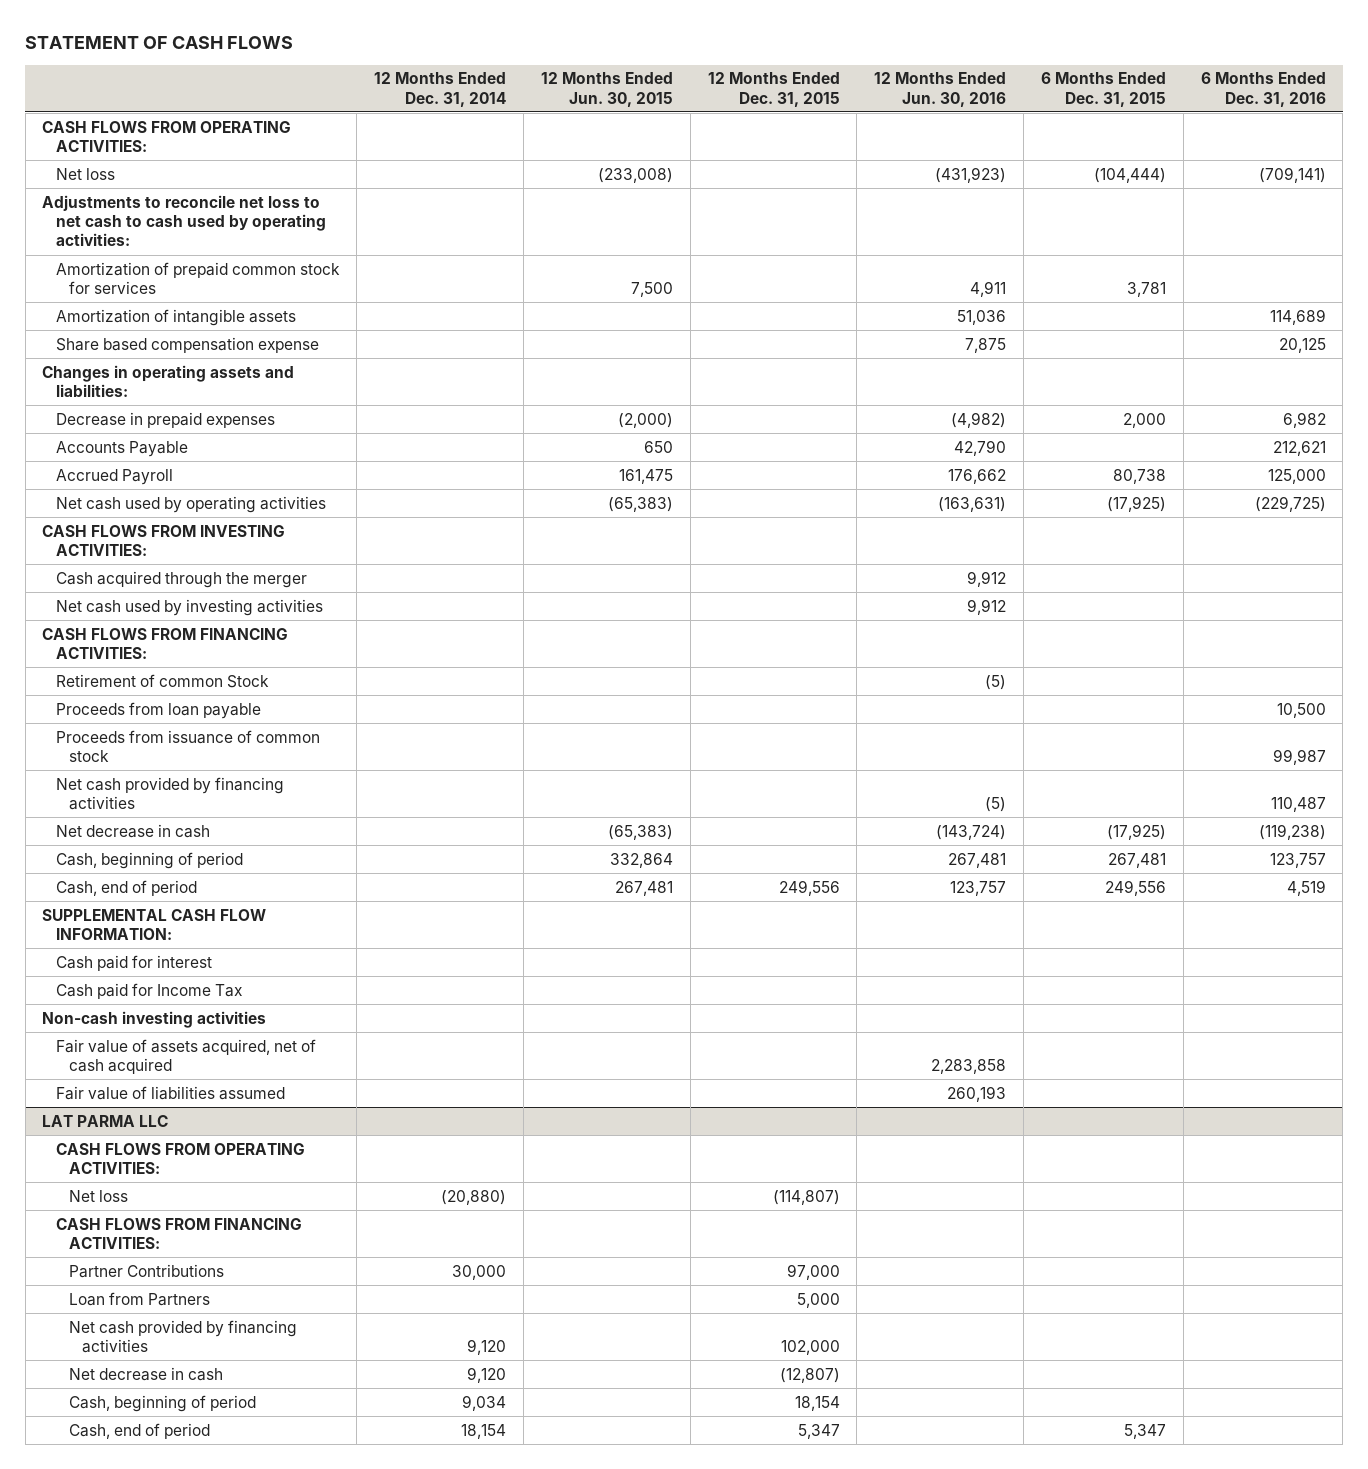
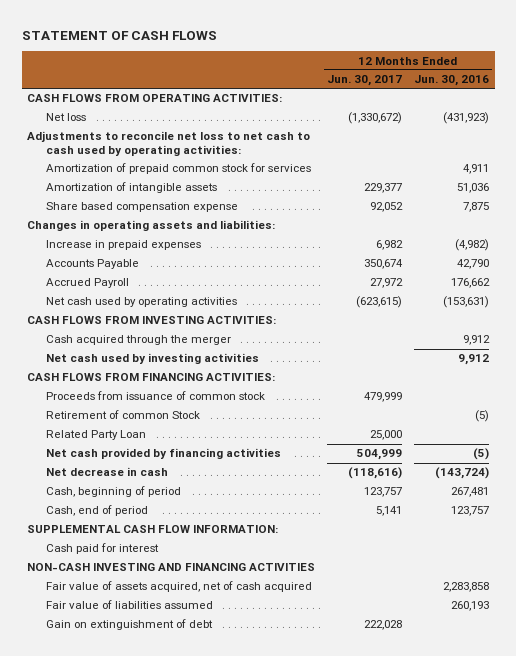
[374,72,507,107] 12 Months Ended Dec. 31, 2014 -> none
[540,72,673,107] 12 Months Ended Jun. 30, 2015 -> none
[707,72,840,107] 12 Months Ended Dec. 31, 2015 -> none
[1040,72,1166,107] 6 Months Ended Dec. 31, 2015 -> none
[1200,72,1326,107] 6 Months Ended Dec. 31, 2016 -> none
none -> [327,75,403,87] Jun. 30, 2017
[55,411,275,428] Decrease in prepaid expenses -> [45,240,201,251] Increase in prepaid expenses
[938,496,1007,512] (163,631) -> [443,296,490,309] (153,631)
[55,701,261,719] Proceeds from loan payable -> none
[55,673,269,688] Retirement of common Stock -> [45,410,200,420] Retirement of common Stock
none -> [45,430,146,441] Related Party Loan
[55,982,242,999] Cash paid for Income Tax -> none
[42,1010,267,1028] Non-cash investing activities -> [27,563,316,572] NON-CASH INVESTING AND FINANCING ACTIVITIES
[42,1114,169,1127] LAT PARMA LLC -> none
[55,1142,305,1175] CASH FLOWS FROM OPERATING ACTIVITIES: -> none
[68,1189,128,1202] Net loss -> none
[55,1217,302,1250] CASH FLOWS FROM FINANCING ACTIVITIES: -> none
[68,1263,224,1278] Partner Contributions -> none
[68,1291,210,1306] Loan from Partners -> none
[68,1319,297,1354] Net cash provided by financing activities -> none
[68,1366,223,1381] Net decrease in cash -> none
[68,1394,256,1412] Cash, beginning of period -> none
[68,1422,210,1439] Cash, end of period -> none
none -> [45,619,213,631] Gain on extinguishment of debt

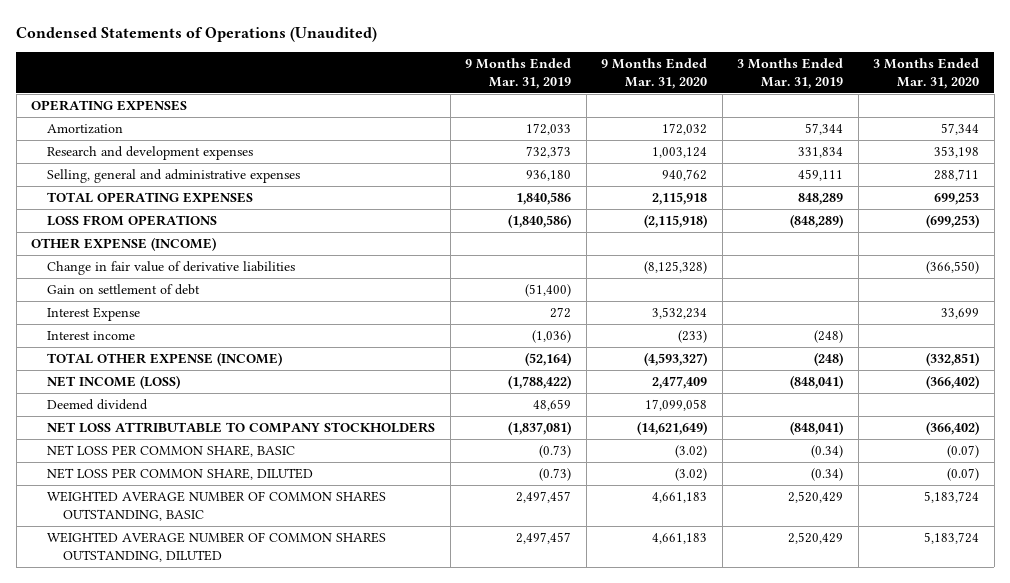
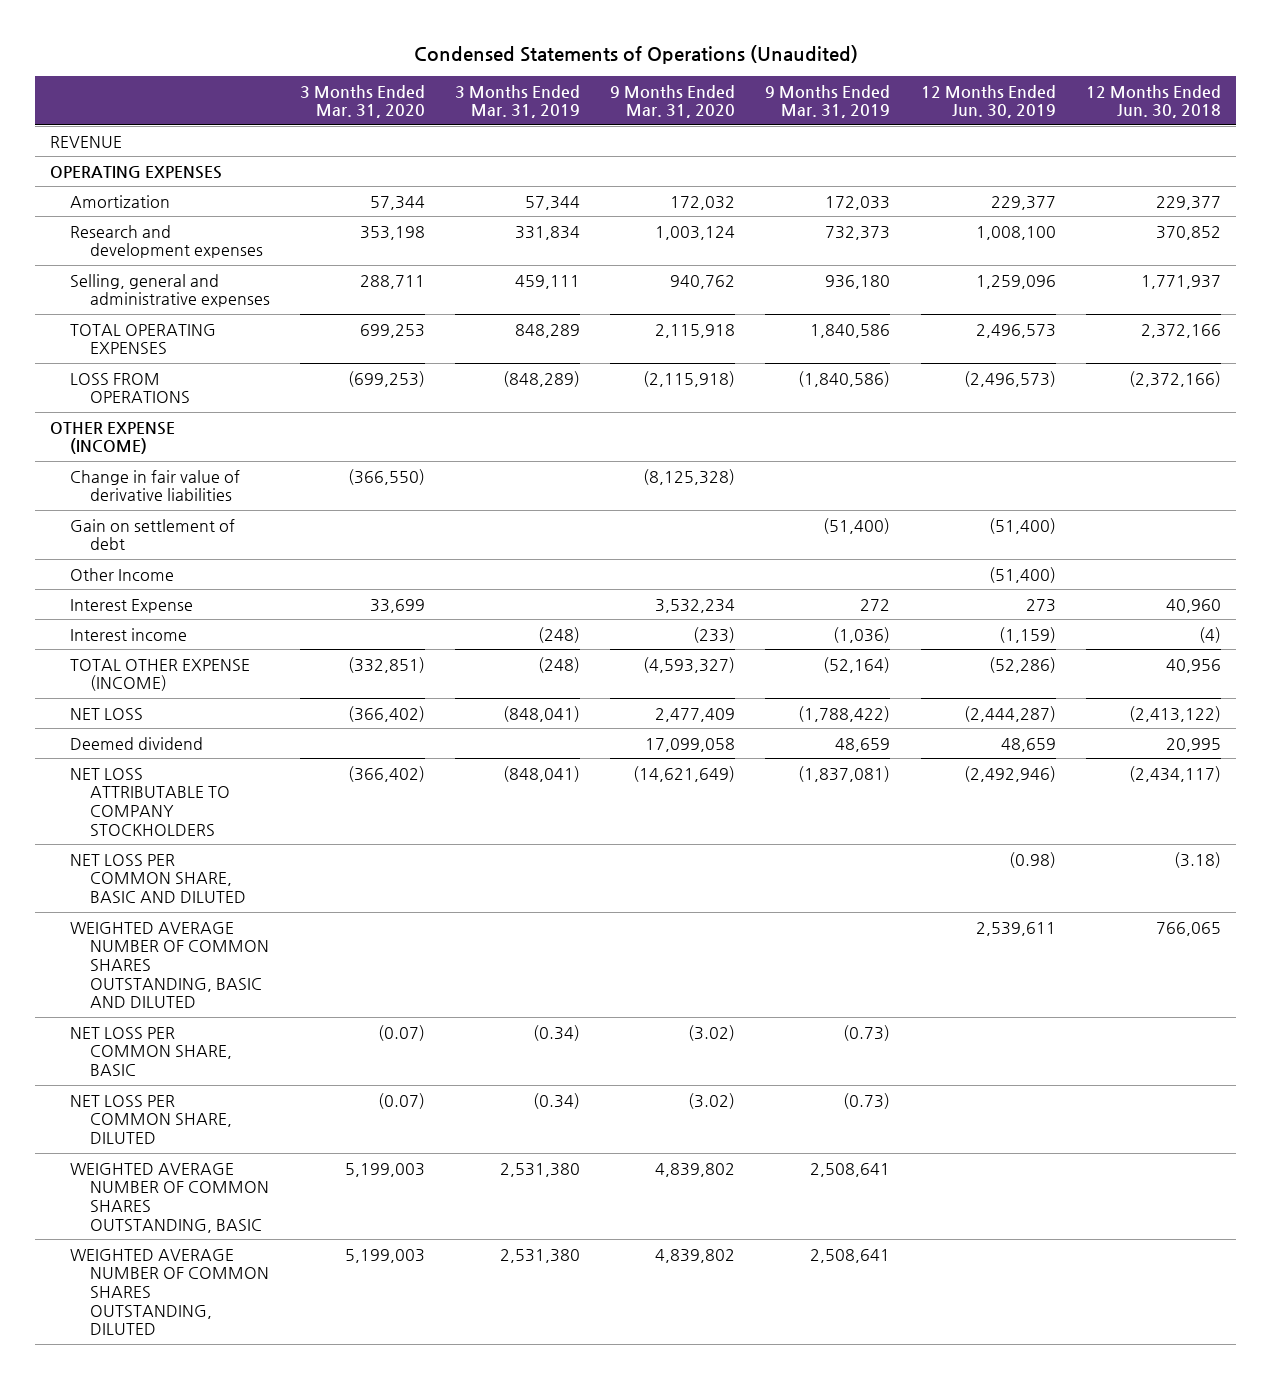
none -> [920,84,1056,119] 12 Months Ended Jun. 30, 2019
none -> [1085,84,1221,119] 12 Months Ended Jun. 30, 2018
none -> [50,135,123,148] REVENUE
none -> [69,567,174,581] Other Income
[47,375,181,390] NET INCOME (LOSS) -> [69,707,143,720] NET LOSS
none -> [69,853,246,903] NET LOSS PER COMMON SHARE, BASIC AND DILUTED
none -> [69,921,269,1009] WEIGHTED AVERAGE NUMBER OF COMMON SHARES OUTSTANDING, BASIC AND DILUTED
[516,491,572,504] 2,497,457 -> [810,1162,891,1177] 2,508,641
[652,492,708,504] 4,661,183 -> [655,1162,736,1177] 4,839,802
[788,491,844,504] 2,520,429 -> [500,1162,581,1177] 2,531,380
[924,491,980,504] 5,183,724 -> [344,1162,425,1177] 5,199,003
[516,532,572,545] 2,497,457 -> [810,1248,891,1263] 2,508,641
[652,533,708,545] 4,661,183 -> [655,1248,736,1263] 4,839,802
[788,532,844,545] 2,520,429 -> [500,1248,581,1263] 2,531,380
[924,532,980,545] 5,183,724 -> [344,1248,425,1263] 5,199,003

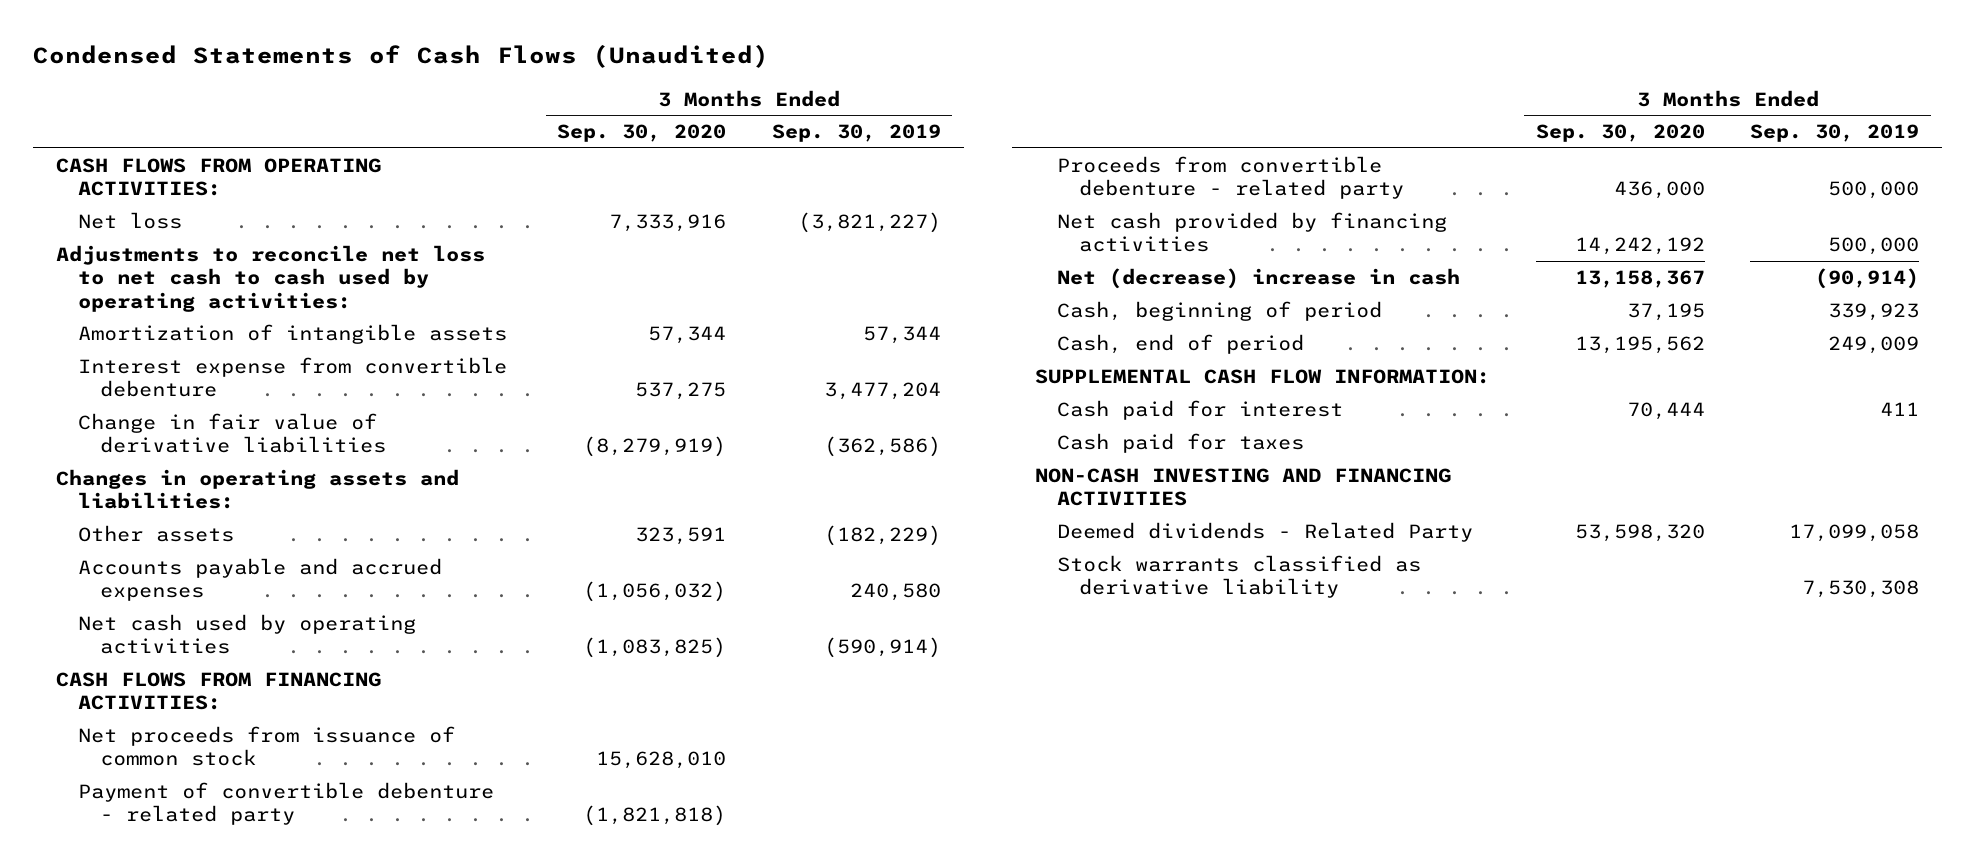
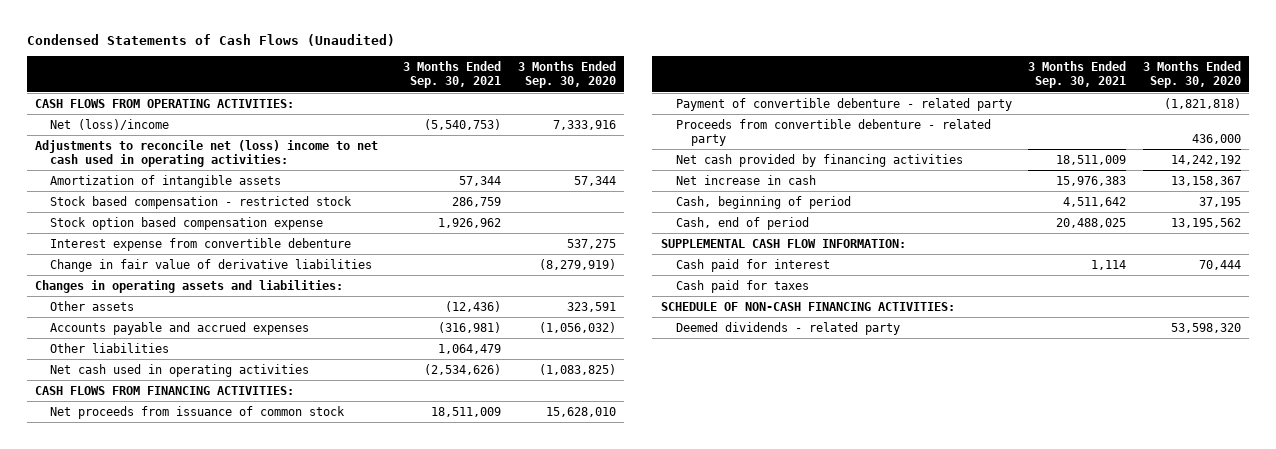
[771,124,941,143] Sep. 30, 2019 -> none
none -> [403,60,502,89] 3 Months Ended Sep. 30, 2021
[78,212,183,230] Net loss -> [50,118,170,130] Net (loss)/income
[56,245,486,312] Adjustments to reconcile net loss to net cash to cash used by operating activities: -> [35,139,379,168] Adjustments to reconcile net (loss) income to net cash used in operating activities:
none -> [50,195,353,209] Stock based compensation - restricted stock
none -> [50,216,324,230] Stock option based compensation expense
none -> [50,342,170,353] Other liabilities
[78,614,417,655] Net cash used by operating activities -> [50,363,310,377] Net cash used in operating activities
[1056,268,1460,290] Net (decrease) increase in cash -> [675,174,816,185] Net increase in cash
[1056,555,1421,599] Stock warrants classified as derivative liability -> none
[1034,468,1451,507] NON-CASH INVESTING AND FINANCING ACTIVITIES -> [660,301,955,311] SCHEDULE OF NON-CASH FINANCING ACTIVITIES:
[1056,522,1473,543] Deemed dividends - Related Party -> [675,321,900,335] Deemed dividends - related party

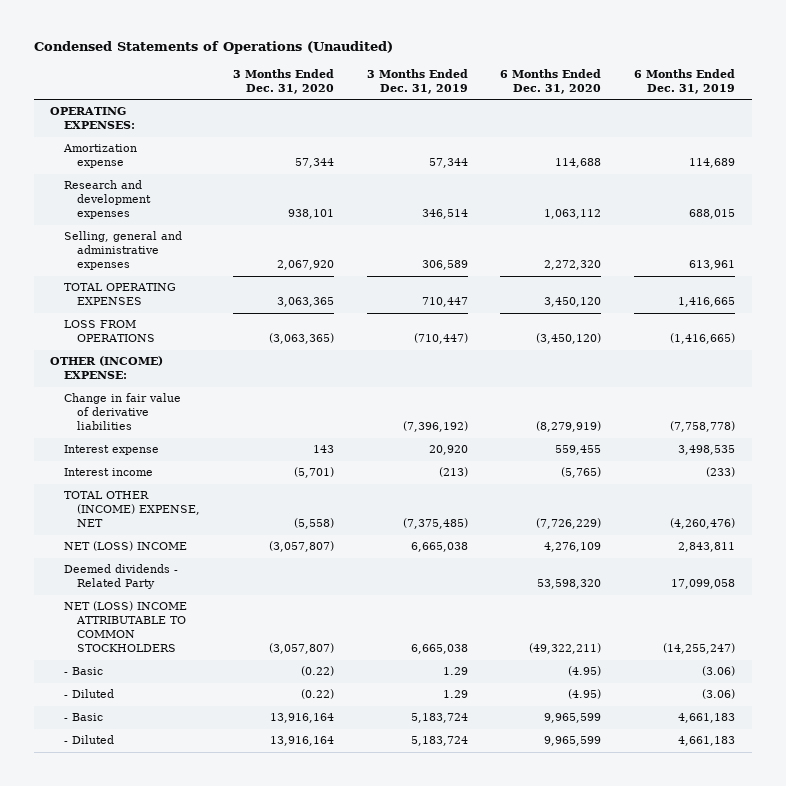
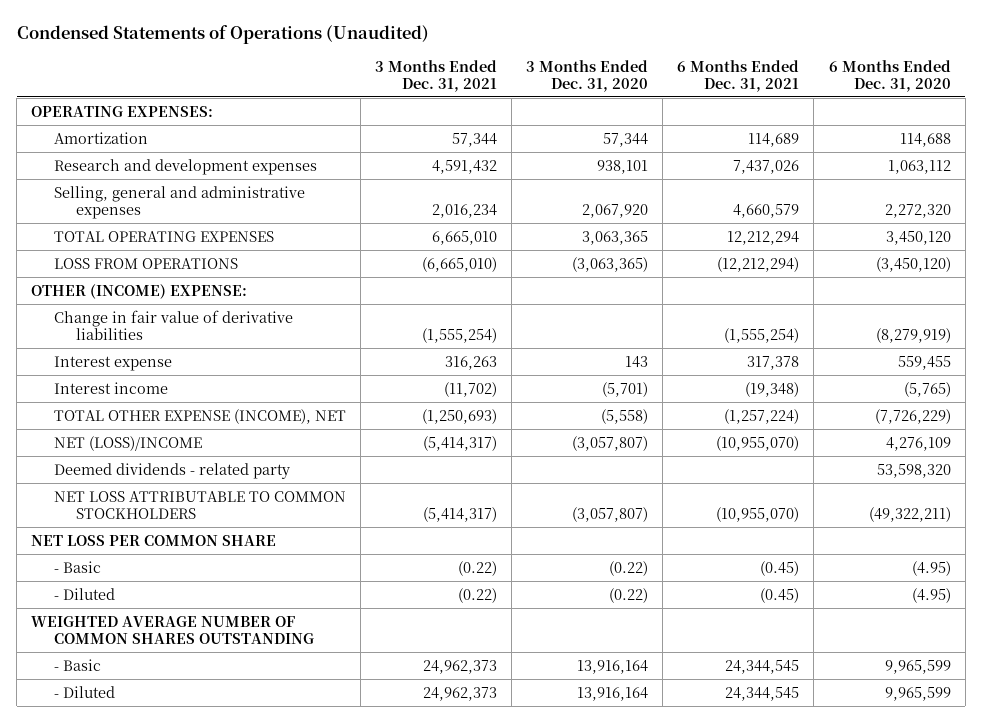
[366,69,468,95] 3 Months Ended Dec. 31, 2019 -> none
[634,69,736,95] 6 Months Ended Dec. 31, 2019 -> none
none -> [374,59,497,92] 3 Months Ended Dec. 31, 2021
none -> [677,59,800,92] 6 Months Ended Dec. 31, 2021
[62,144,137,169] Amortization expense -> [53,131,148,144] Amortization
[63,491,200,528] TOTAL OTHER (INCOME) EXPENSE, NET -> [53,408,346,424] TOTAL OTHER EXPENSE (INCOME), NET
[63,541,187,552] NET (LOSS) INCOME -> [53,435,202,451] NET (LOSS)/INCOME
[63,564,178,590] Deemed dividends - Related Party -> [53,462,290,479] Deemed dividends - related party
[63,601,187,653] NET (LOSS) INCOME ATTRIBUTABLE TO COMMON STOCKHOLDERS -> [53,490,346,519] NET LOSS ATTRIBUTABLE TO COMMON STOCKHOLDERS
none -> [31,534,277,546] NET LOSS PER COMMON SHARE
none -> [31,615,314,644] WEIGHTED AVERAGE NUMBER OF COMMON SHARES OUTSTANDING

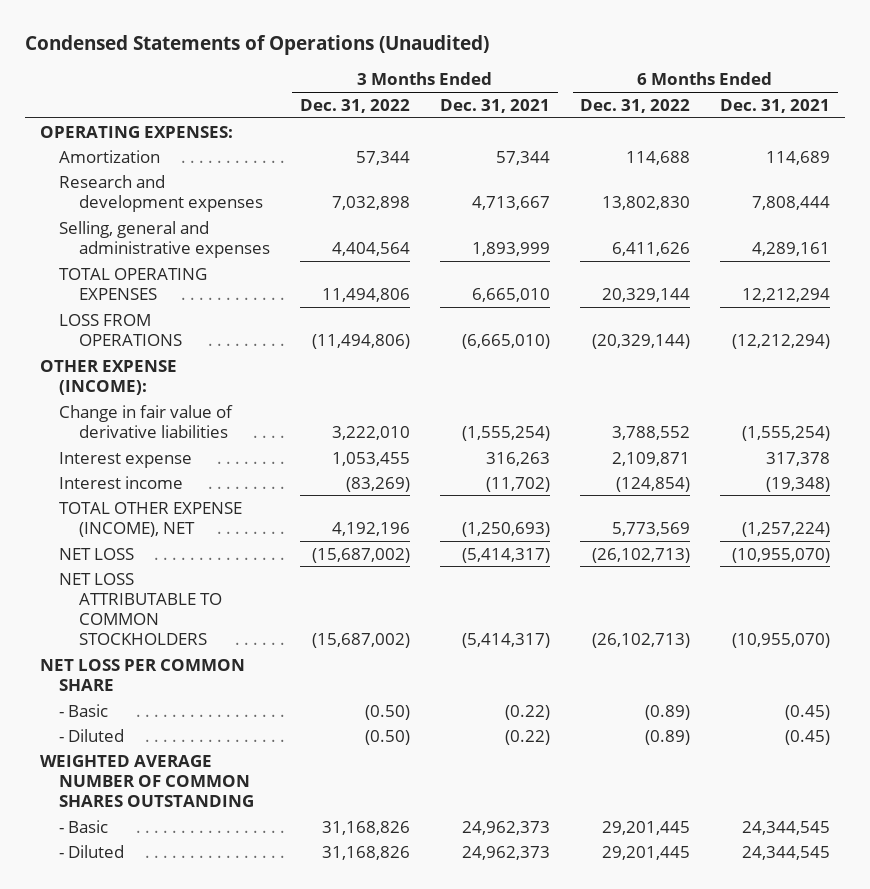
[526,59,649,92] 3 Months Ended Dec. 31, 2020 -> none
[828,59,951,92] 6 Months Ended Dec. 31, 2020 -> none
none -> [299,98,410,113] Dec. 31, 2022
none -> [580,98,691,113] Dec. 31, 2022
[431,159,497,174] 4,591,432 -> [472,195,551,210] 4,713,667
[733,159,800,174] 7,437,026 -> [752,195,831,210] 7,808,444
[431,203,497,218] 2,016,234 -> [472,241,551,256] 1,893,999
[733,203,800,218] 4,660,579 -> [752,241,831,256] 4,289,161
[31,283,248,299] OTHER (INCOME) EXPENSE: -> [39,359,177,395] OTHER EXPENSE (INCOME):
[53,462,290,479] Deemed dividends - related party -> none
[53,435,202,451] NET (LOSS)/INCOME -> [59,547,135,560] NET LOSS

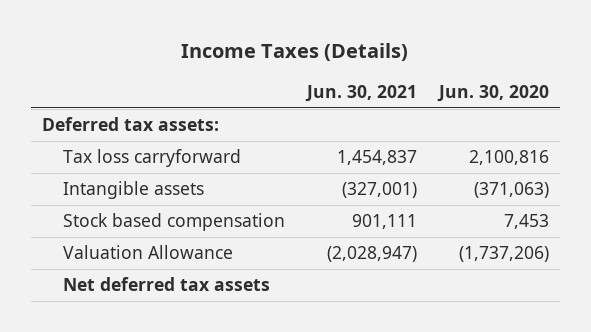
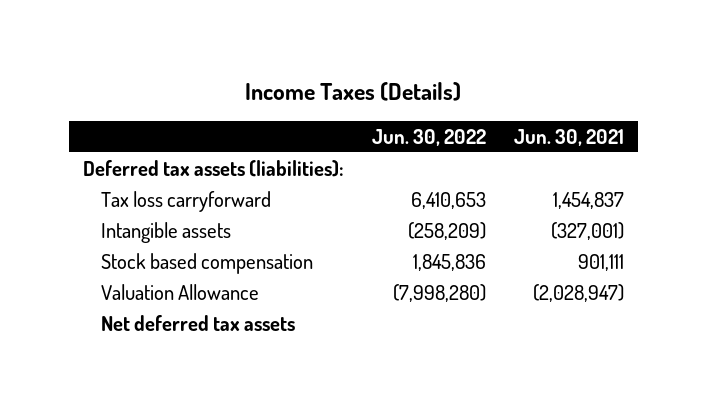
[436,84,549,102] Jun. 30, 2020 -> none
none -> [371,128,486,146] Jun. 30, 2022
[42,117,220,132] Deferred tax assets: -> [82,159,344,177] Deferred tax assets (liabilities):

